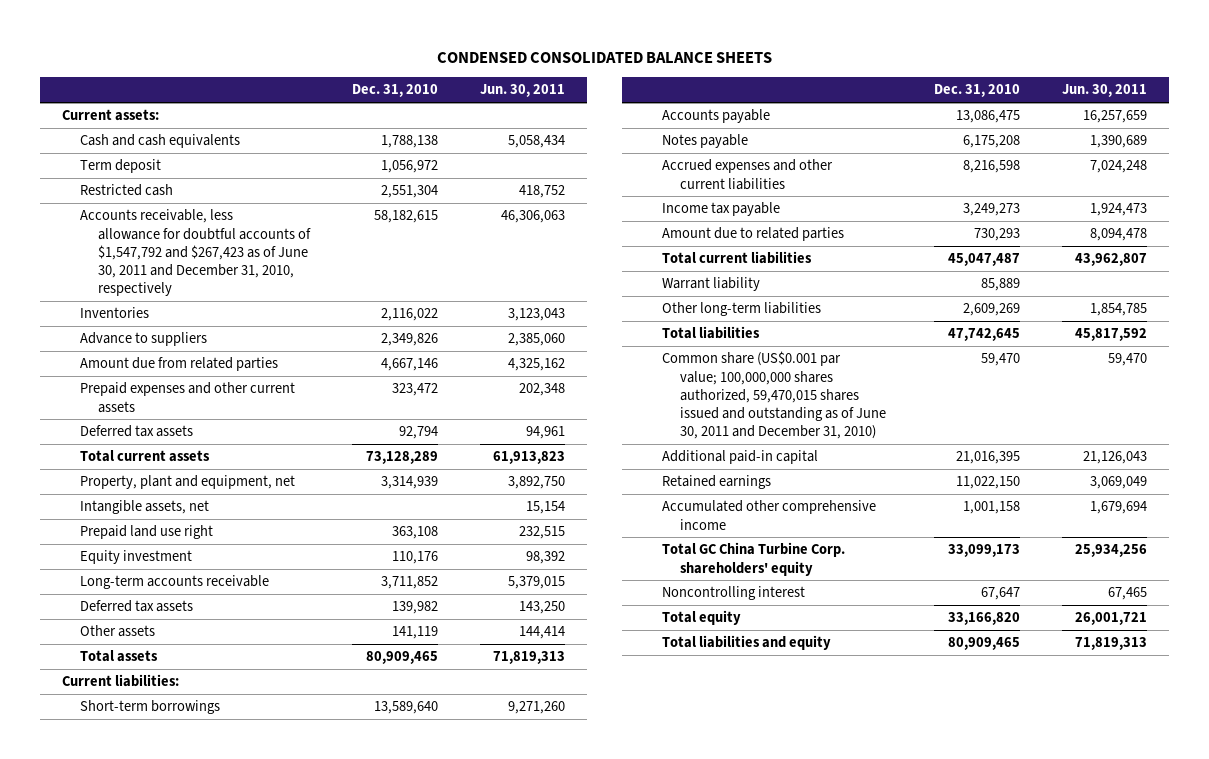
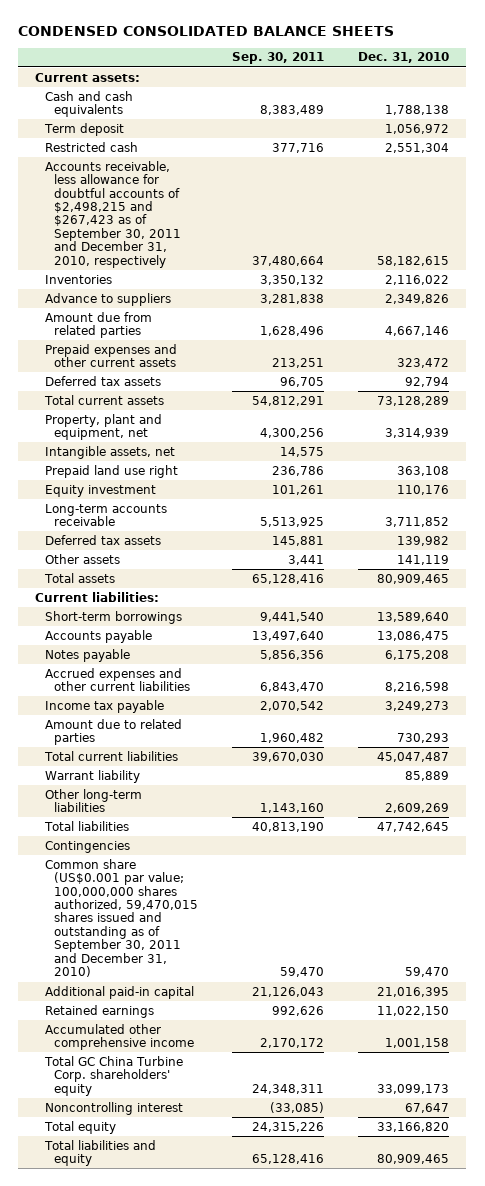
[480,84,566,98] Jun. 30, 2011 -> none
none -> [232,52,325,65] Sep. 30, 2011
[79,209,311,297] Accounts receivable, less allowance for doubtful accounts of $1,547,792 and $267,423 as of June 30, 2011 and December 31, 2010, respectively -> [44,160,182,268] Accounts receivable, less allowance for doubtful accounts of $2,498,215 and $267,423 as of September 30, 2011 and December 31, 2010, respectively
none -> [44,840,130,853] Contingencies
[661,351,886,440] Common share (US$0.001 par value; 100,000,000 shares authorized, 59,470,015 shares issued and outstanding as of June 30, 2011 and December 31, 2010) -> [44,858,199,978] Common share (US$0.001 par value; 100,000,000 shares authorized, 59,470,015 shares issued and outstanding as of September 30, 2011 and December 31, 2010)

